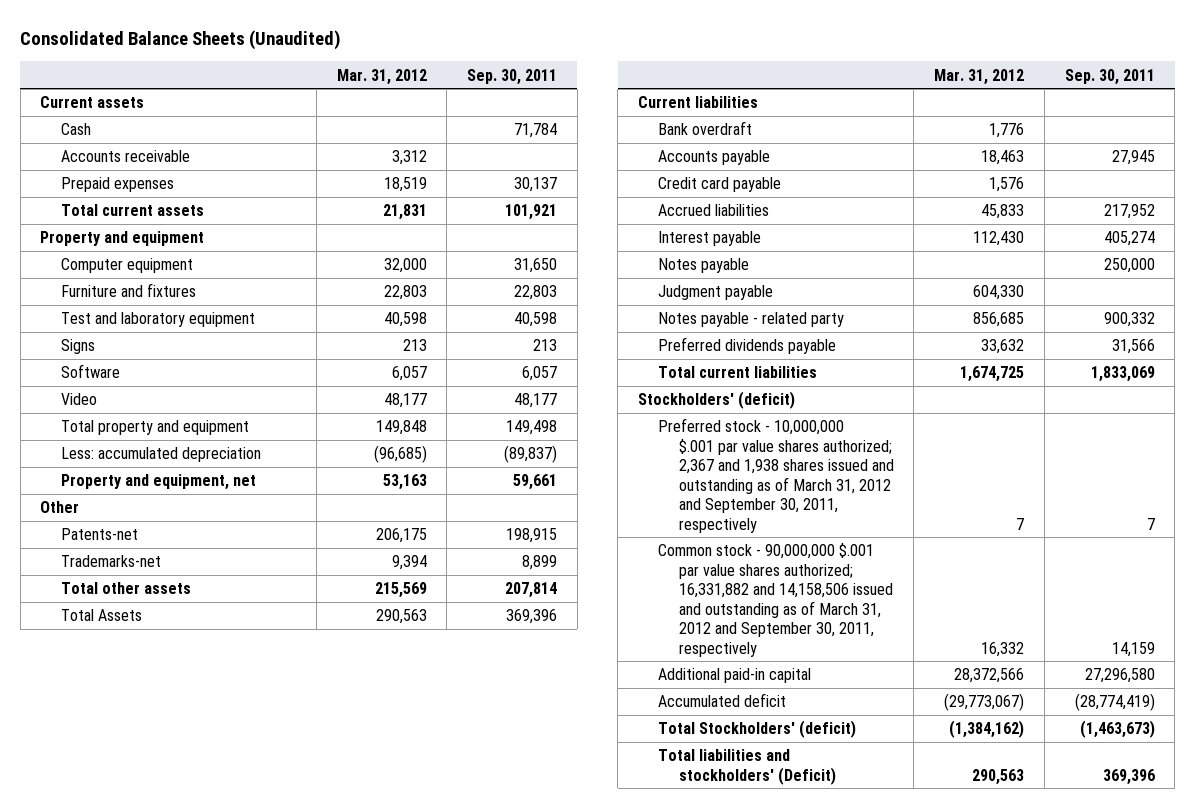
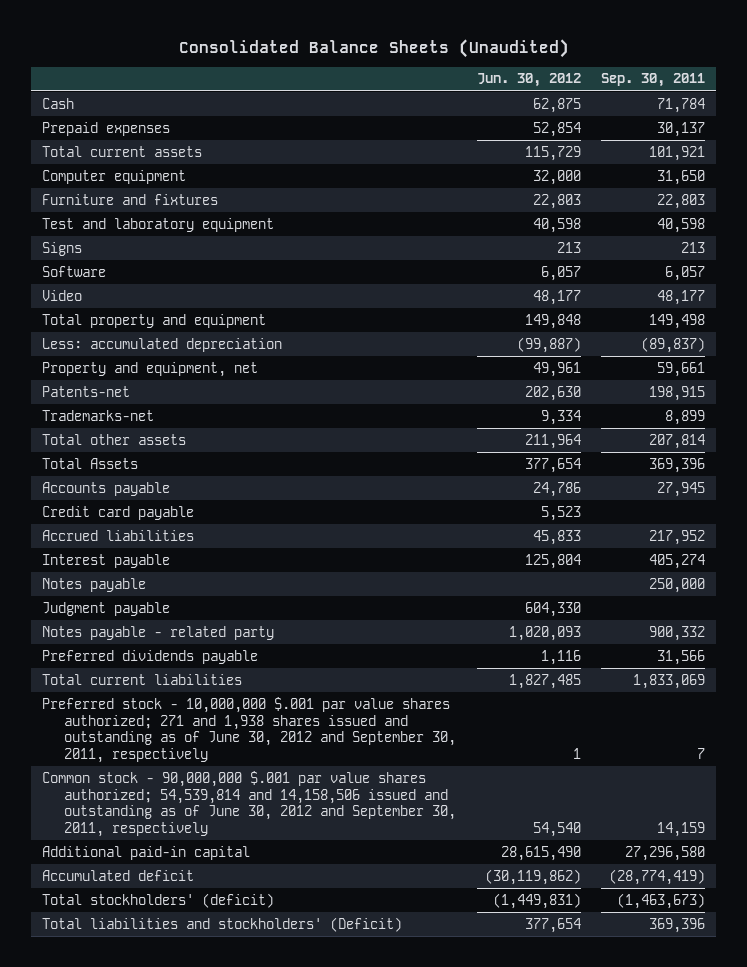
[336,68,427,85] Mar. 31, 2012 -> none
none -> [476,73,581,88] Jun. 30, 2012
[40,96,145,109] Current assets -> none
[60,150,190,163] Accounts receivable -> none
[40,231,205,247] Property and equipment -> none
[40,501,80,514] Other -> none
[638,96,759,109] Current liabilities -> none
[658,121,753,136] Bank overdraft -> none
[638,391,796,410] Stockholders' (deficit) -> none
[658,418,894,533] Preferred stock - 10,000,000 $.001 par value shares authorized; 2,367 and 1,938 shares issued and outstanding as of March 31, 2012 and September 30, 2011, respectively -> [41,696,456,764] Preferred stock - 10,000,000 $.001 par value shares authorized; 271 and 1,938 shares issued and outstanding as of June 30, 2012 and September 30, 2011, respectively
[658,543,893,657] Common stock - 90,000,000 $.001 par value shares authorized; 16,331,882 and 14,158,506 issued and outstanding as of March 31, 2012 and September 30, 2011, respectively -> [41,770,456,838] Common stock - 90,000,000 $.001 par value shares authorized; 54,539,814 and 14,158,506 issued and outstanding as of June 30, 2012 and September 30, 2011, respectively
[658,720,857,739] Total Stockholders' (deficit) -> [41,892,274,908] Total stockholders' (deficit)

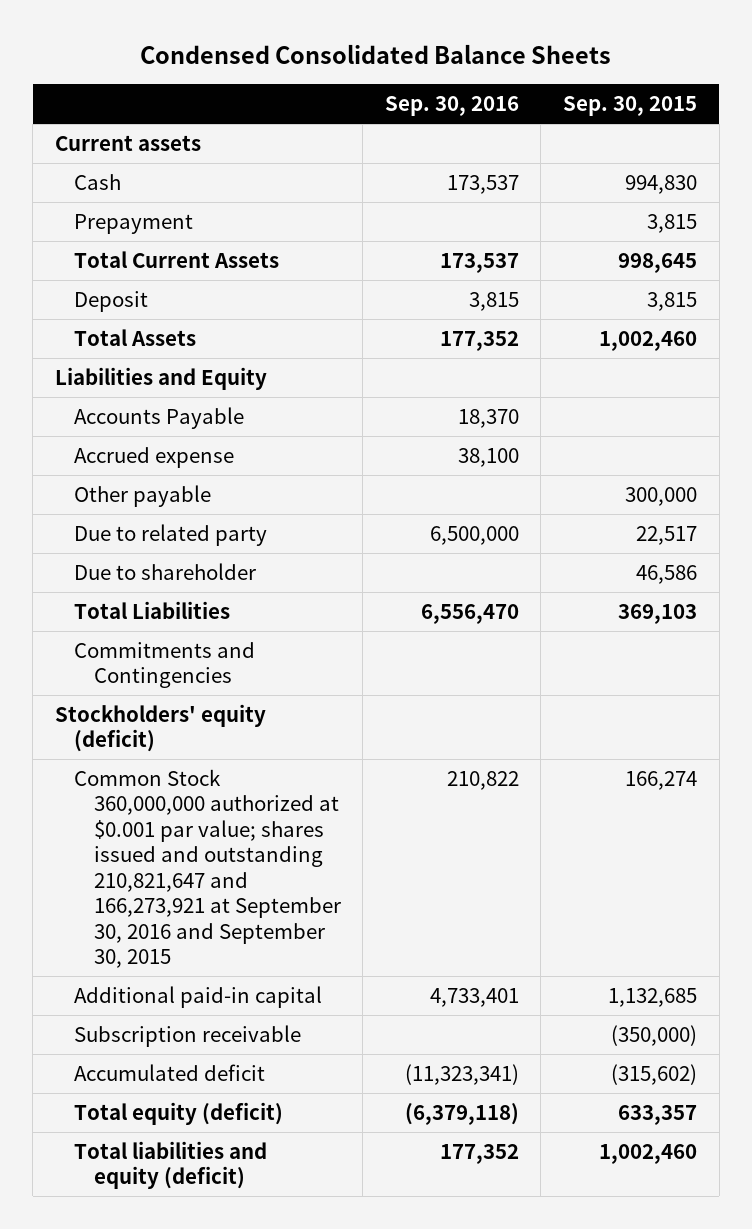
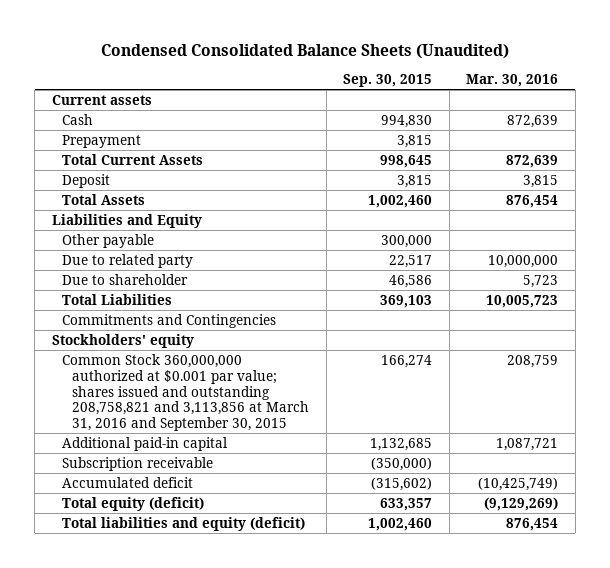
[139,44,611,65] Condensed Consolidated Balance Sheets -> [100,43,509,59] Condensed Consolidated Balance Sheets (Unaudited)
[384,96,519,117] Sep. 30, 2016 -> none
none -> [466,74,559,88] Mar. 30, 2016
[74,406,245,429] Accounts Payable -> none
[74,446,235,468] Accrued expense -> none
[54,703,266,753] Stockholders' equity (deficit) -> [51,334,194,349] Stockholders' equity
[74,768,341,969] Common Stock 360,000,000 authorized at $0.001 par value; shares issued and outstanding 210,821,647 and 166,273,921 at September 30, 2016 and September 30, 2015 -> [61,354,310,432] Common Stock 360,000,000 authorized at $0.001 par value; shares issued and outstanding 208,758,821 and 3,113,856 at March 31, 2016 and September 30, 2015

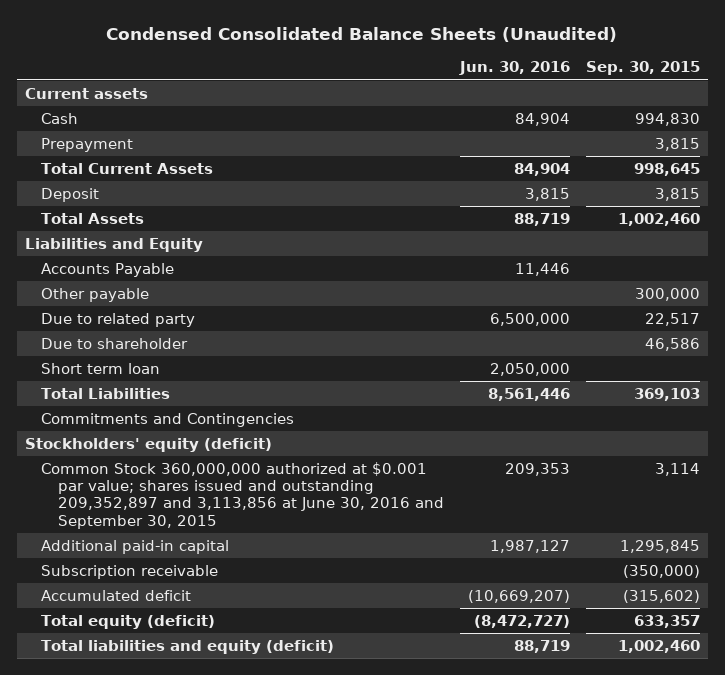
[466,74,559,88] Mar. 30, 2016 -> none
none -> [458,61,570,76] Jun. 30, 2016
none -> [41,262,175,277] Accounts Payable
none -> [41,362,161,374] Short term loan
[51,334,194,349] Stockholders' equity -> [25,437,273,452] Stockholders' equity (deficit)
[61,354,310,432] Common Stock 360,000,000 authorized at $0.001 par value; shares issued and outstanding 208,758,821 and 3,113,856 at March 31, 2016 and September 30, 2015 -> [41,461,444,529] Common Stock 360,000,000 authorized at $0.001 par value; shares issued and outstanding 209,352,897 and 3,113,856 at June 30, 2016 and September 30, 2015
[381,355,433,369] 166,274 -> [654,462,700,476] 3,114
[370,438,433,452] 1,132,685 -> [619,539,700,553] 1,295,845

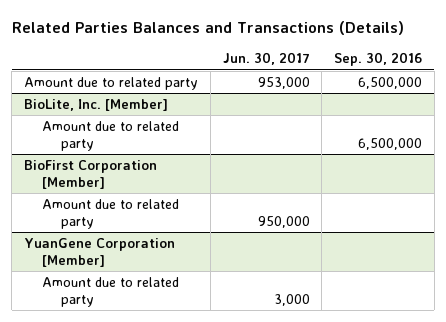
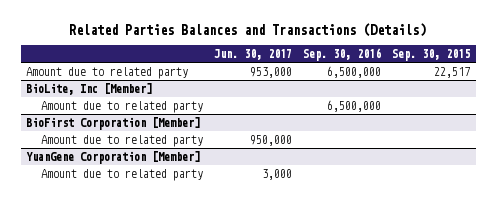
none -> [392,48,471,61] Sep. 30, 2015
[23,98,168,111] BioLite, Inc. [Member] -> [26,82,153,95] BioLite, Inc [Member]

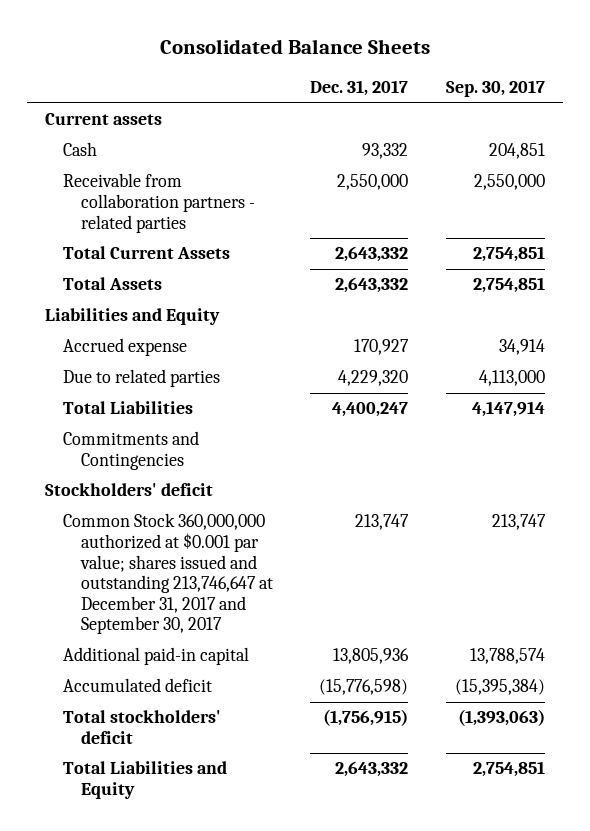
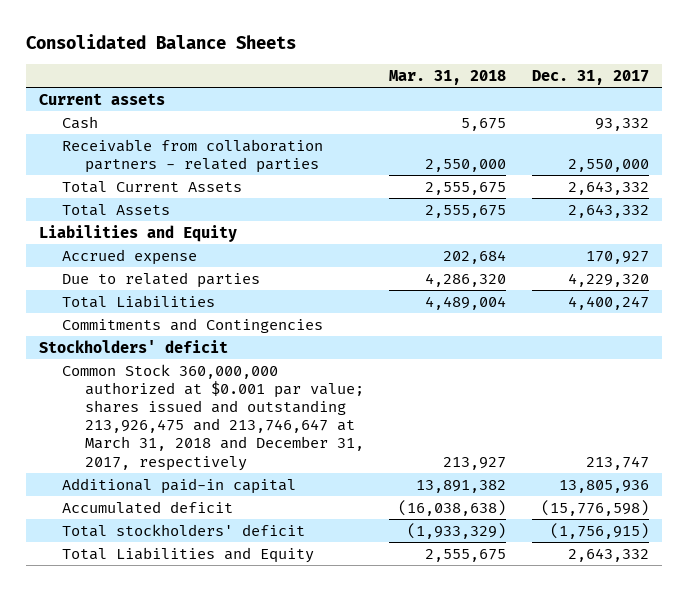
[445,80,545,98] Sep. 30, 2017 -> none
none -> [389,69,507,85] Mar. 31, 2018
[63,513,274,635] Common Stock 360,000,000 authorized at $0.001 par value; shares issued and outstanding 213,746,647 at December 31, 2017 and September 30, 2017 -> [61,363,364,471] Common Stock 360,000,000 authorized at $0.001 par value; shares issued and outstanding 213,926,475 and 213,746,647 at March 31, 2018 and December 31, 2017, respectively

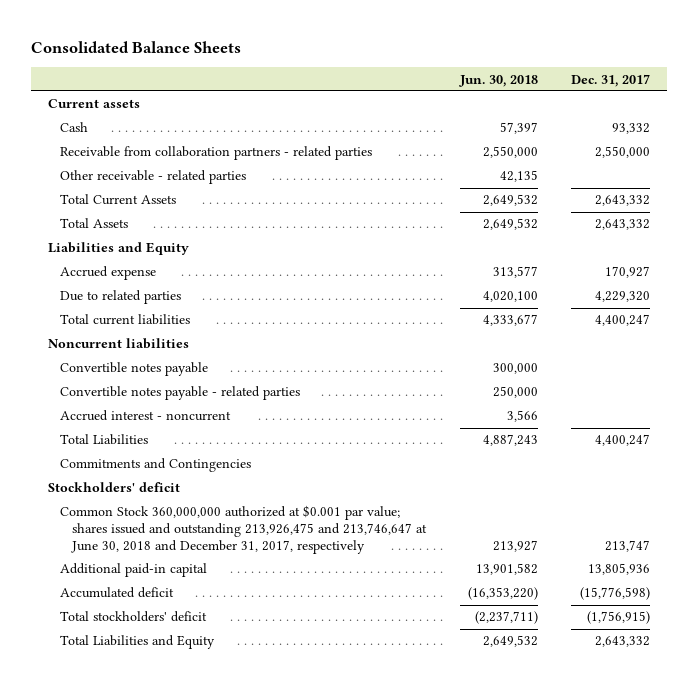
[389,69,507,85] Mar. 31, 2018 -> none
none -> [458,74,538,87] Jun. 30, 2018
none -> [59,170,246,185] Other receivable - related parties
none -> [59,314,190,326] Total current liabilities
none -> [47,338,189,350] Noncurrent liabilities
none -> [59,362,208,377] Convertible notes payable
none -> [59,386,300,401] Convertible notes payable - related parties
none -> [59,410,231,422] Accrued interest - noncurrent
[61,363,364,471] Common Stock 360,000,000 authorized at $0.001 par value; shares issued and outstanding 213,926,475 and 213,746,647 at March 31, 2018 and December 31, 2017, respectively -> [59,505,428,555] Common Stock 360,000,000 authorized at $0.001 par value; shares issued and outstanding 213,926,475 and 213,746,647 at June 30, 2018 and December 31, 2017, respectively

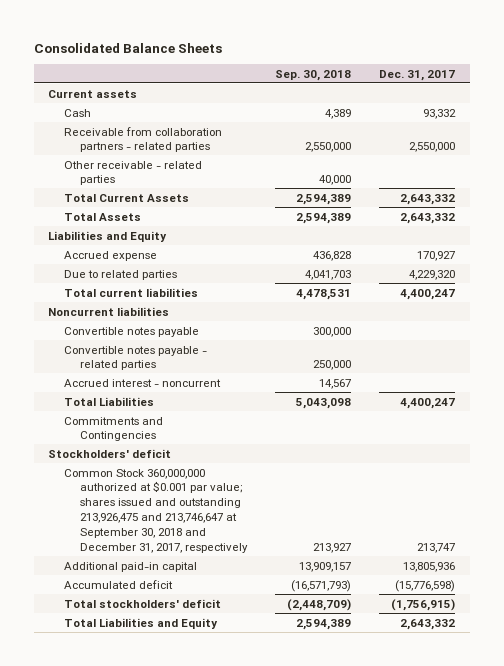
[458,74,538,87] Jun. 30, 2018 -> none
none -> [275,69,352,81] Sep. 30, 2018
[59,505,428,555] Common Stock 360,000,000 authorized at $0.001 par value; shares issued and outstanding 213,926,475 and 213,746,647 at June 30, 2018 and December 31, 2017, respectively -> [64,468,248,553] Common Stock 360,000,000 authorized at $0.001 par value; shares issued and outstanding 213,926,475 and 213,746,647 at September 30, 2018 and December 31, 2017, respectively

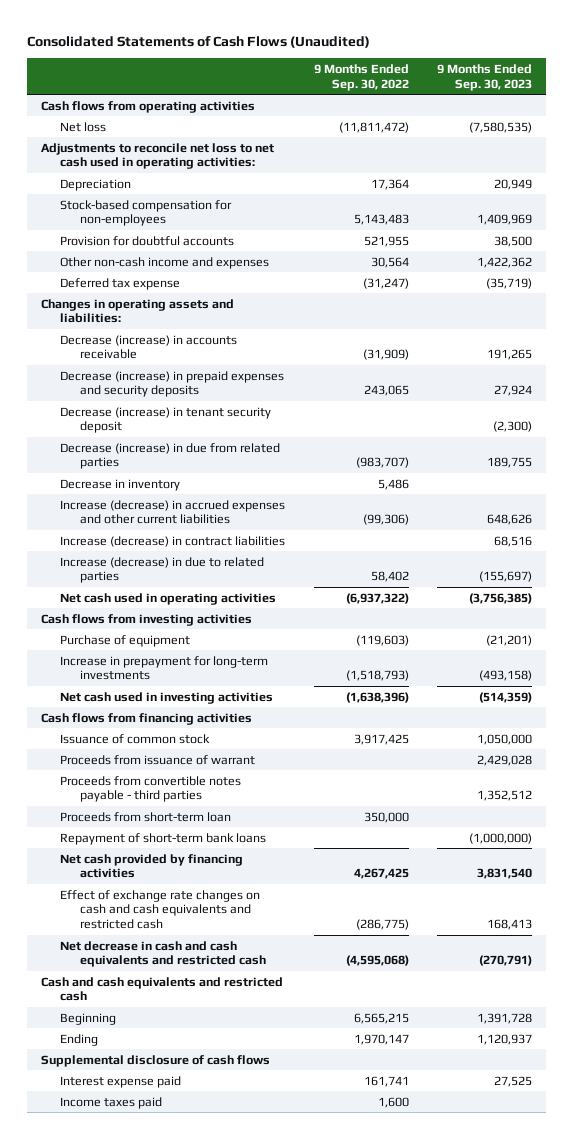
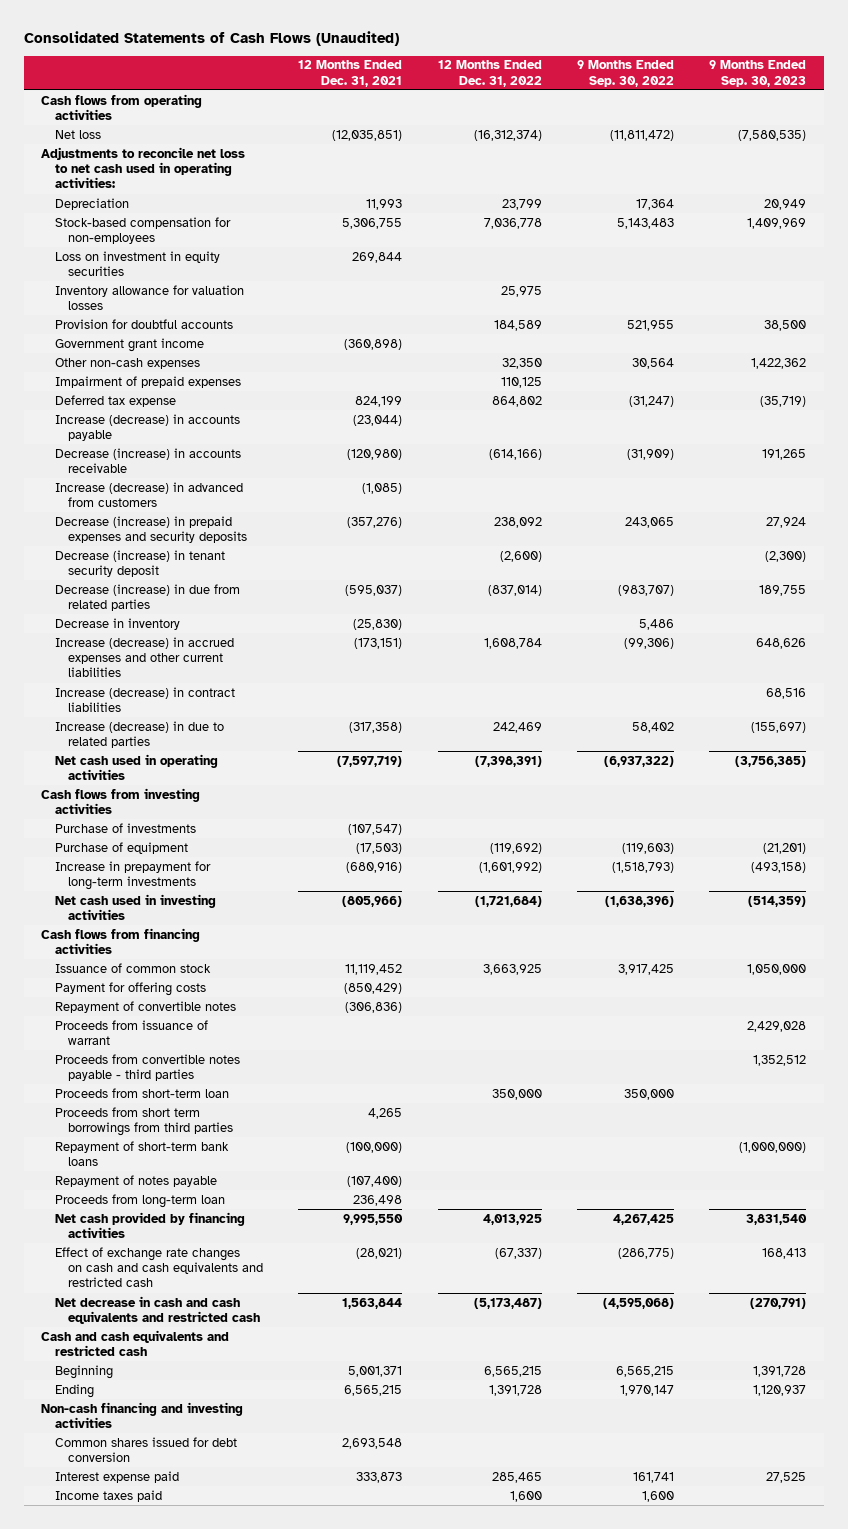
none -> [298,60,403,87] 12 Months Ended Dec. 31, 2021
none -> [437,60,542,87] 12 Months Ended Dec. 31, 2022
none -> [54,250,220,277] Loss on investment in equity securities
none -> [54,284,244,311] Inventory allowance for valuation losses
none -> [54,337,204,352] Government grant income
[60,256,270,269] Other non-cash income and expenses -> [54,357,200,369] Other non-cash expenses
none -> [54,375,241,388] Impairment of prepaid expenses
[41,298,235,324] Changes in operating assets and liabilities: -> none
none -> [54,413,240,442] Increase (decrease) in accounts payable
none -> [54,481,243,508] Increase (decrease) in advanced from customers
none -> [54,822,196,833] Purchase of investments
none -> [54,981,206,996] Payment for offering costs
none -> [54,1000,236,1013] Repayment of convertible notes
none -> [54,1106,233,1137] Proceeds from short term borrowings from third parties
none -> [54,1174,217,1187] Repayment of notes payable
none -> [54,1193,225,1208] Proceeds from long-term loan
[41,1054,271,1067] Supplemental disclosure of cash flows -> none
none -> [41,1401,244,1429] Non-cash financing and investing activities
none -> [54,1436,237,1463] Common shares issued for debt conversion

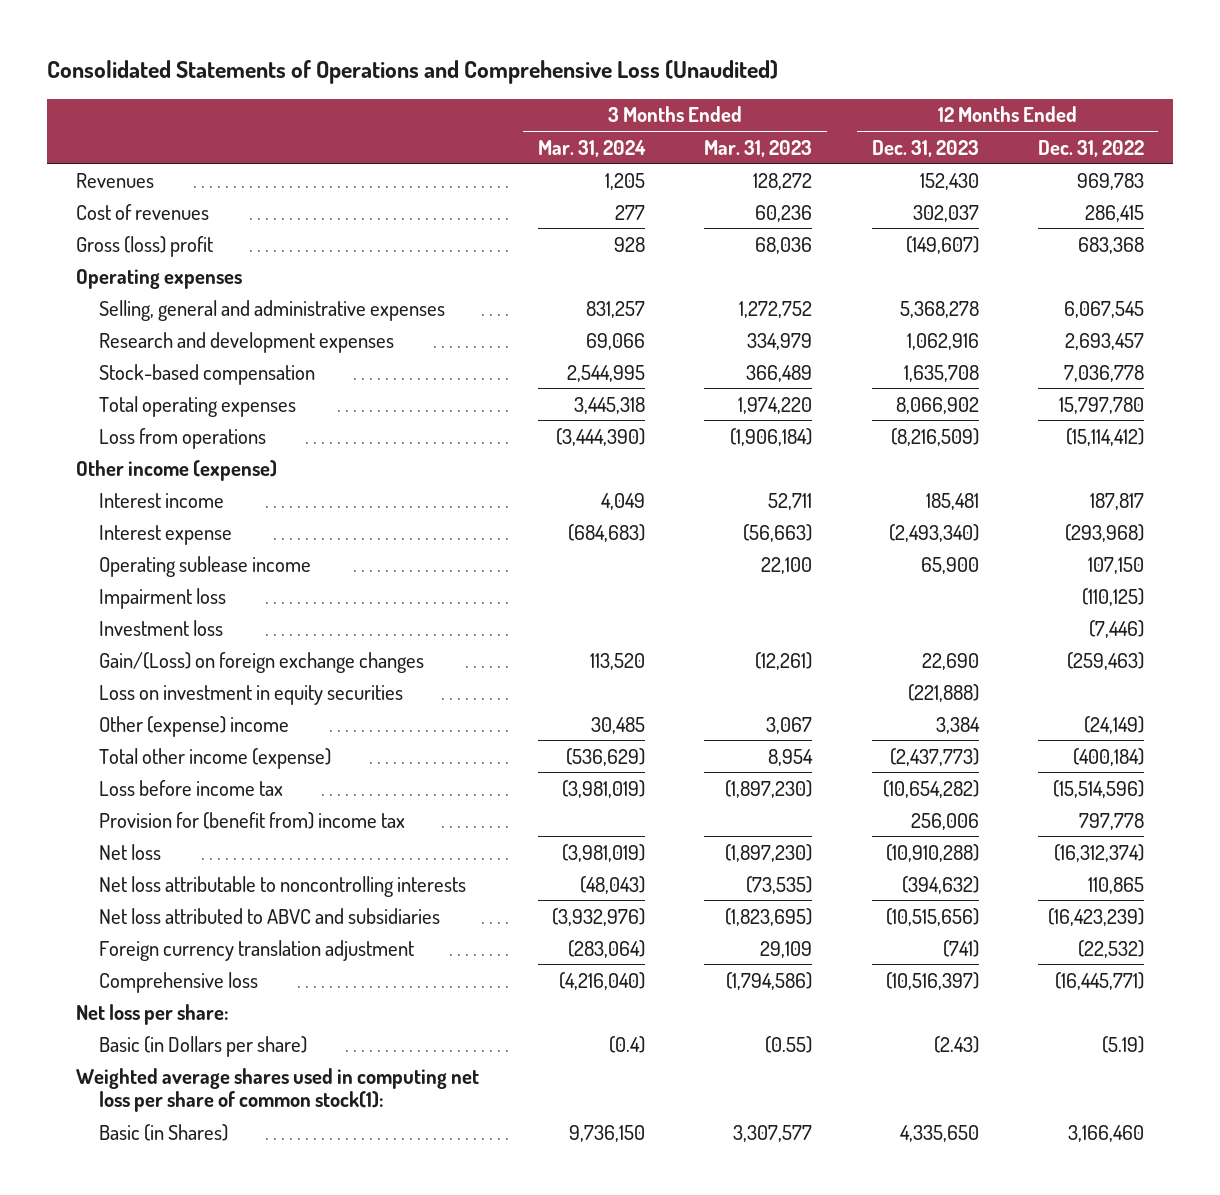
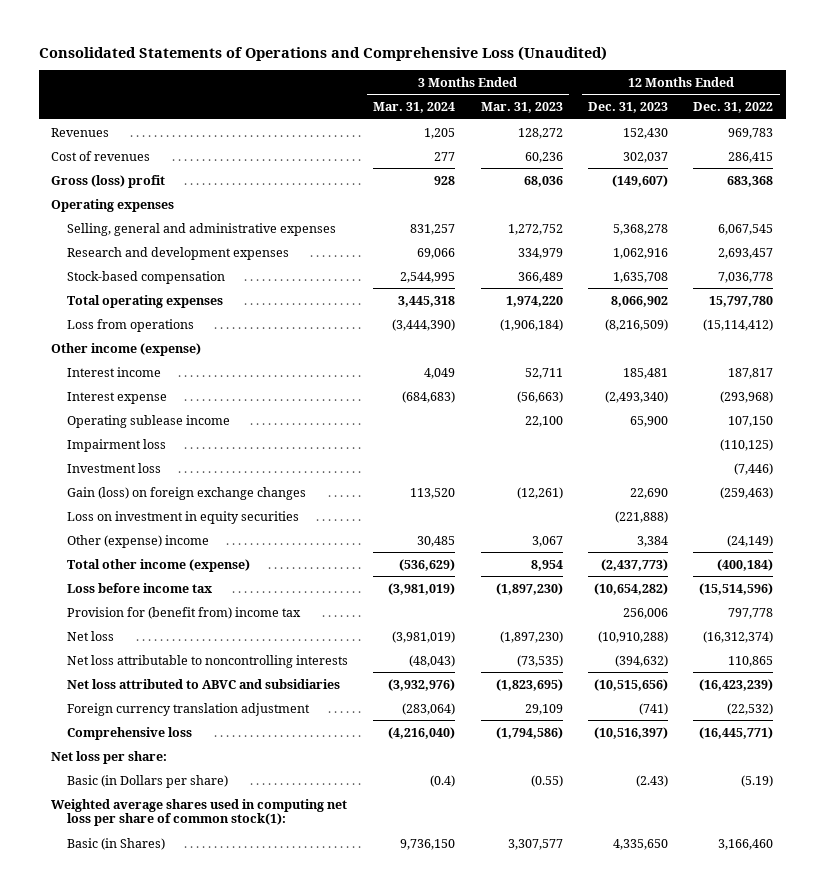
[99,651,425,673] Gain/(Loss) on foreign exchange changes -> [66,486,306,500] Gain (loss) on foreign exchange changes

